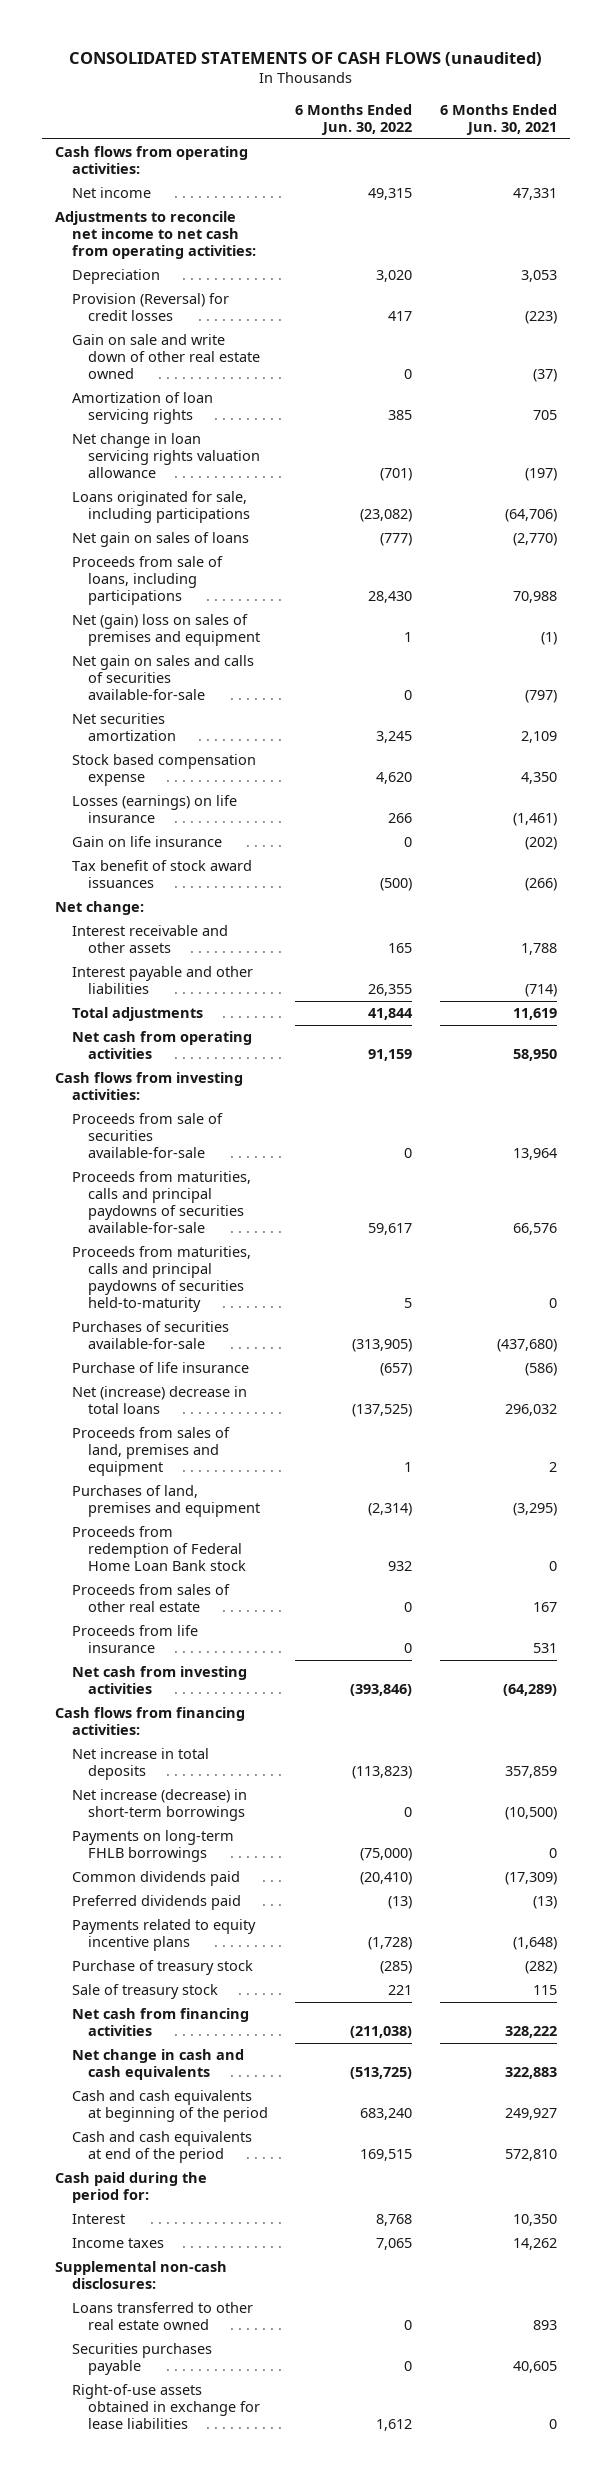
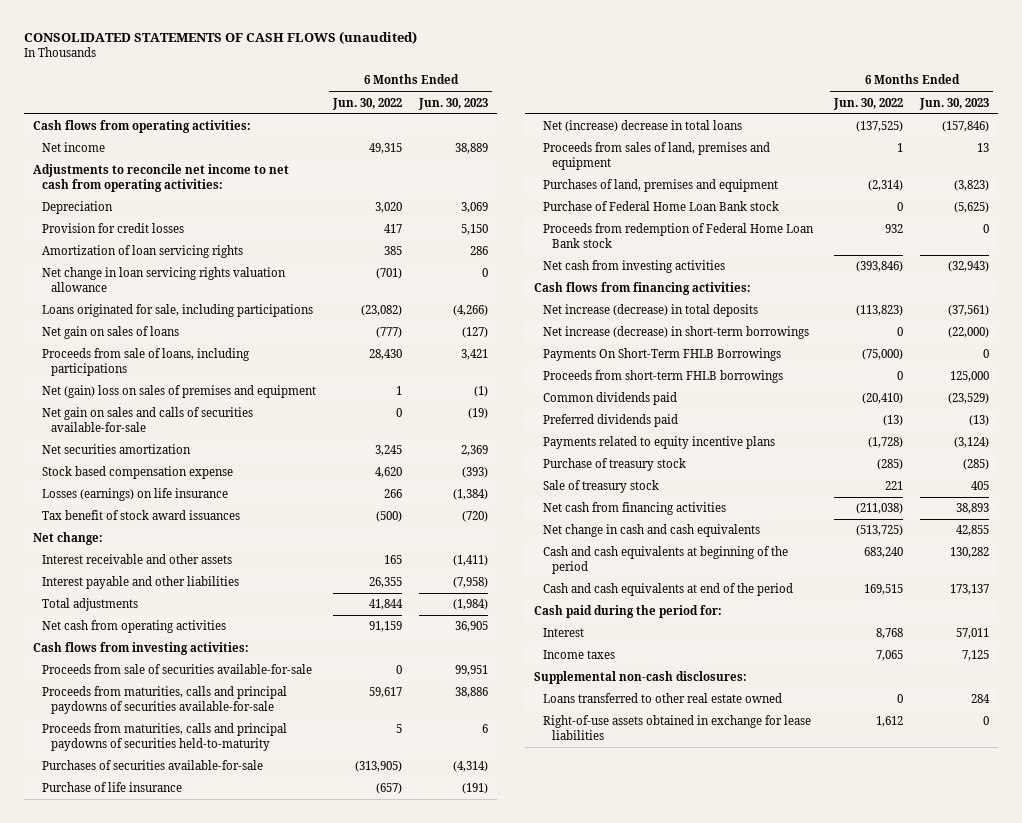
[439,103,557,135] 6 Months Ended Jun. 30, 2021 -> none
none -> [418,97,489,110] Jun. 30, 2023
[71,334,260,380] Gain on sale and write down of other real estate owned -> none
[71,293,229,322] Provision (Reversal) for credit losses -> [41,223,184,234] Provision for credit losses
[71,836,222,848] Gain on life insurance -> none
none -> [542,201,779,212] Purchase of Federal Home Loan Bank stock
[71,1584,230,1613] Proceeds from sales of other real estate -> none
[71,1625,198,1654] Proceeds from life insurance -> none
[71,1748,209,1781] Net increase in total deposits -> [542,304,758,318] Net increase (decrease) in total deposits
none -> [542,348,781,362] Payments On Short-Term FHLB Borrowings
[71,1830,234,1863] Payments on long-term FHLB borrowings -> [542,370,783,384] Proceeds from short-term FHLB borrowings
[360,1848,413,1862] (75,000) -> [897,371,904,381] 0
[71,2343,212,2376] Securities purchases payable -> none

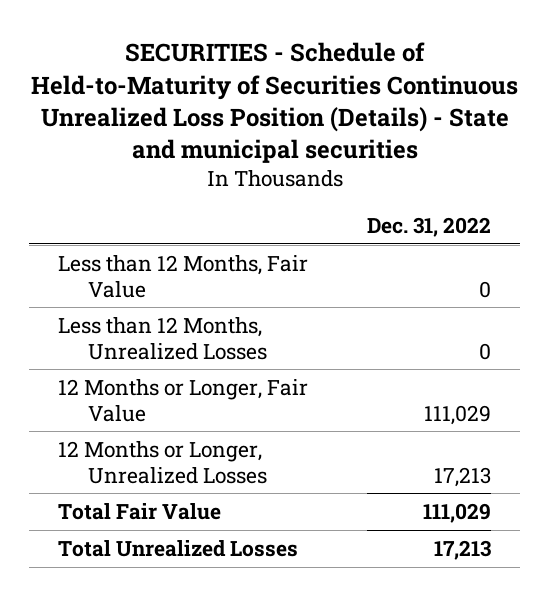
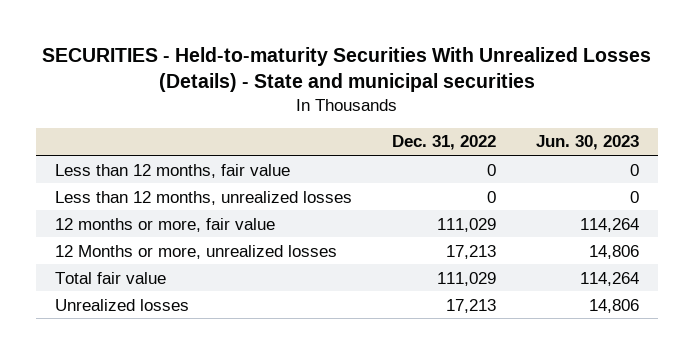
[30,42,518,164] SECURITIES - Schedule of Held-to-Maturity of Securities Continuous Unrealized Loss Position (Details) - State and municipal securities -> [41,46,651,93] SECURITIES - Held-to-maturity Securities With Unrealized Losses (Details) - State and municipal securities
none -> [535,135,639,151] Jun. 30, 2023
[58,254,309,298] Less than 12 Months, Fair Value -> [55,163,291,178] Less than 12 months, fair value
[58,316,268,360] Less than 12 Months, Unrealized Losses -> [55,190,353,205] Less than 12 months, unrealized losses
[58,378,309,422] 12 Months or Longer, Fair Value -> [55,217,276,232] 12 months or more, fair value
[58,440,268,484] 12 Months or Longer, Unrealized Losses -> [55,244,338,259] 12 Months or more, unrealized losses
[58,502,222,520] Total Fair Value -> [55,271,167,284] Total fair value
[58,539,299,557] Total Unrealized Losses -> [55,298,190,311] Unrealized losses

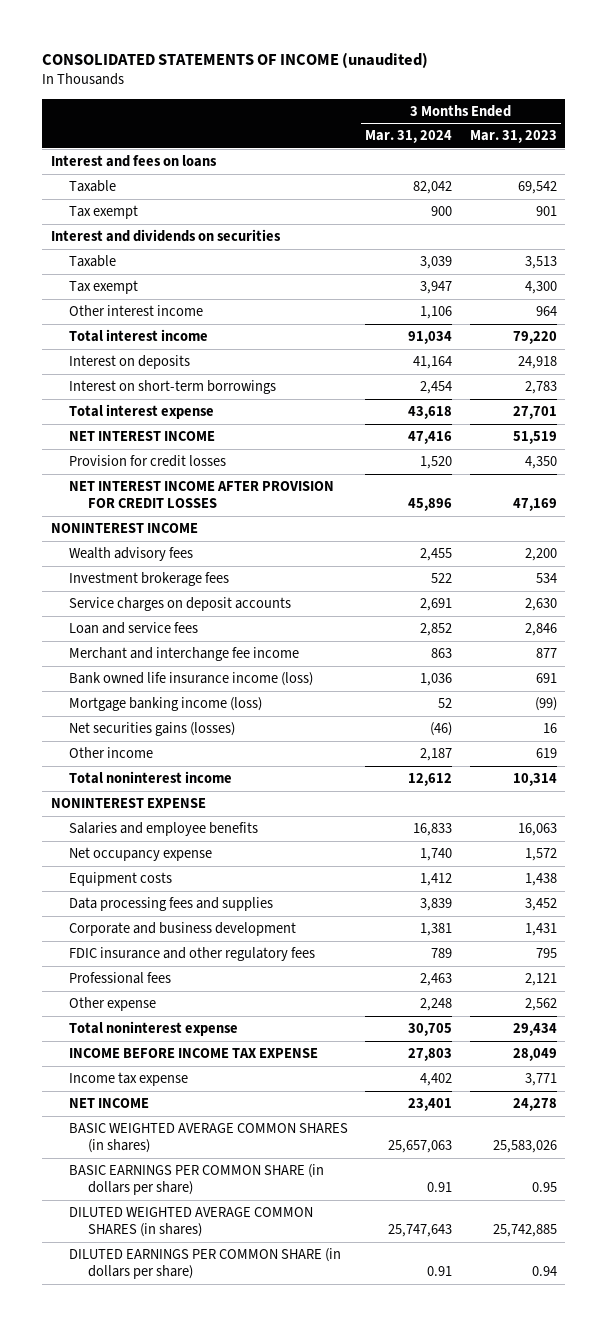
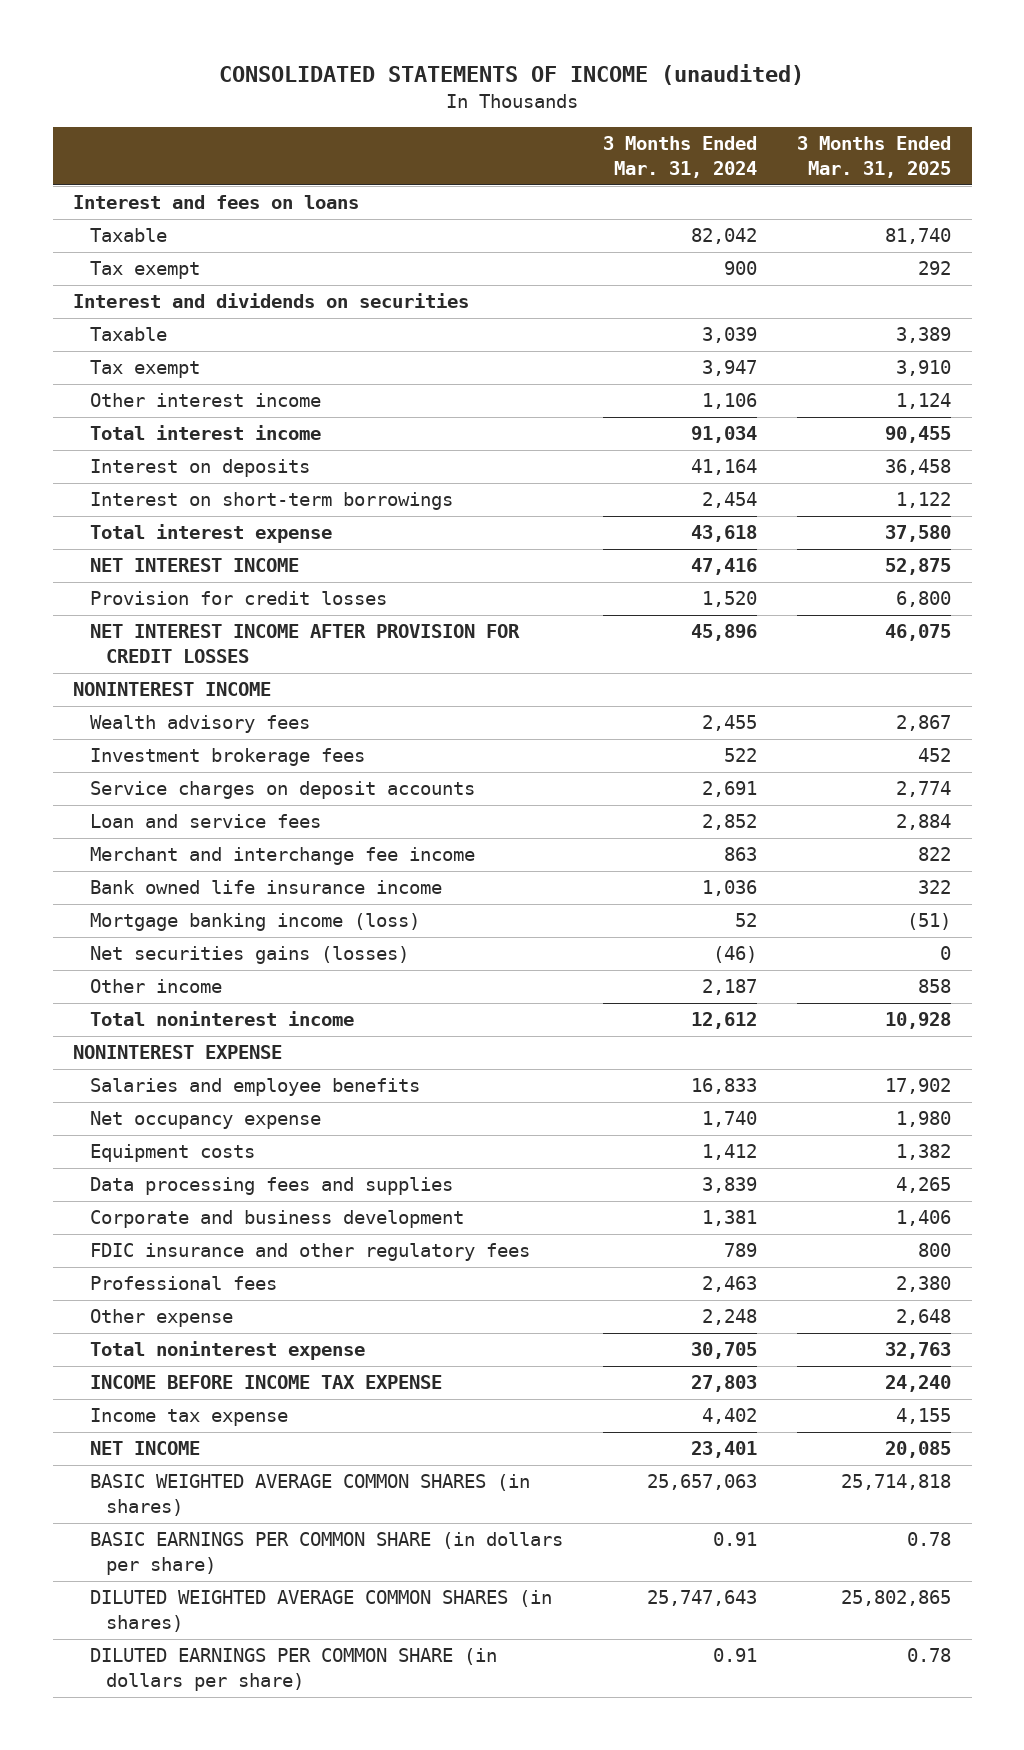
[469,130,557,144] Mar. 31, 2023 -> none
none -> [797,136,952,179] 3 Months Ended Mar. 31, 2025
[69,672,314,687] Bank owned life insurance income (loss) -> [89,880,442,895] Bank owned life insurance income

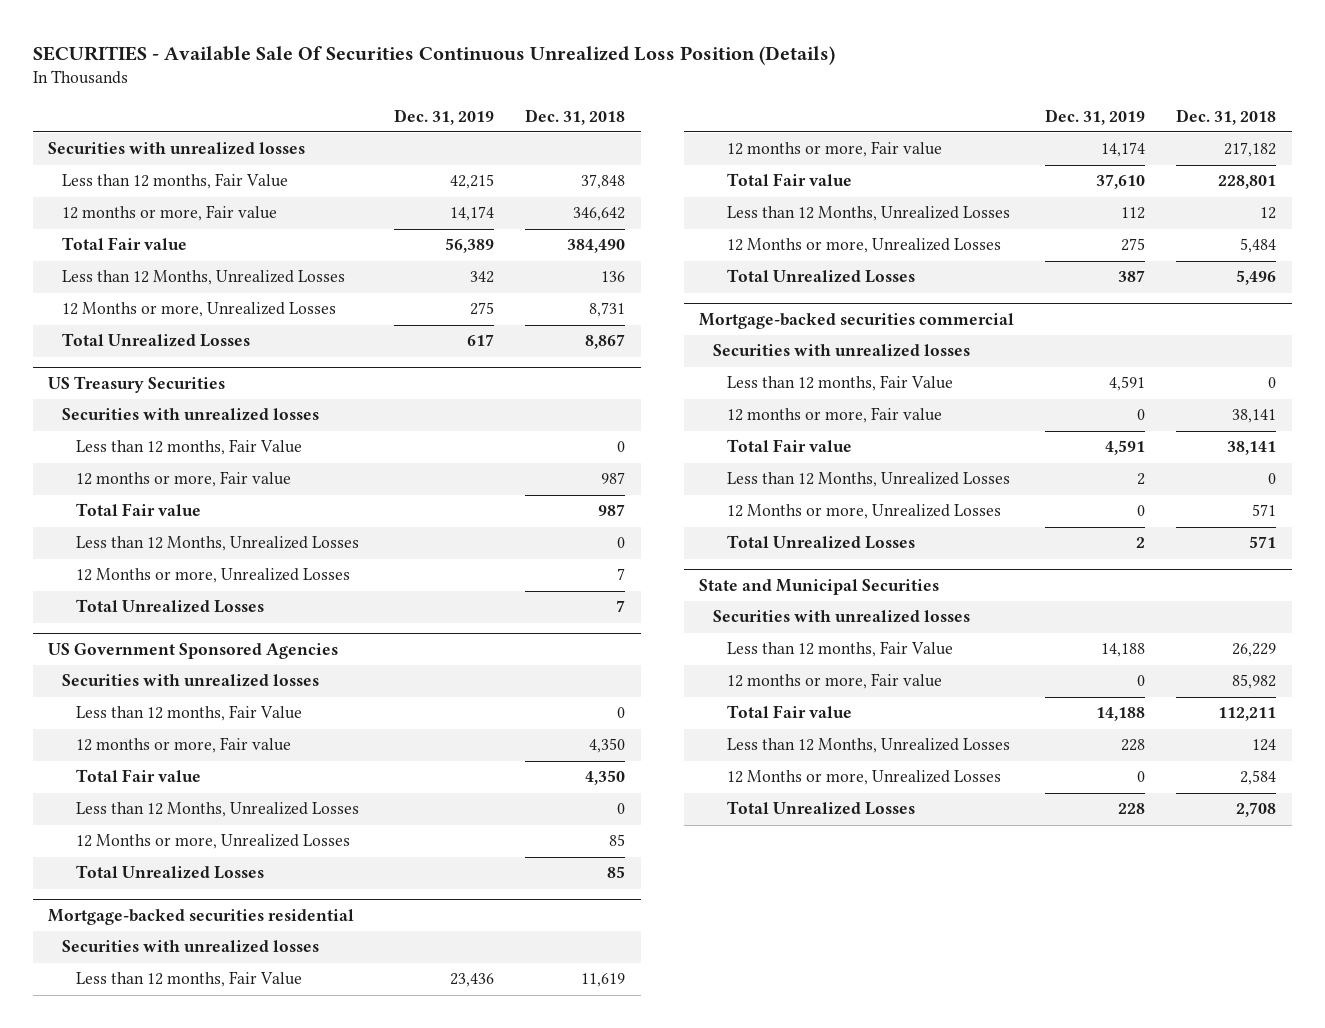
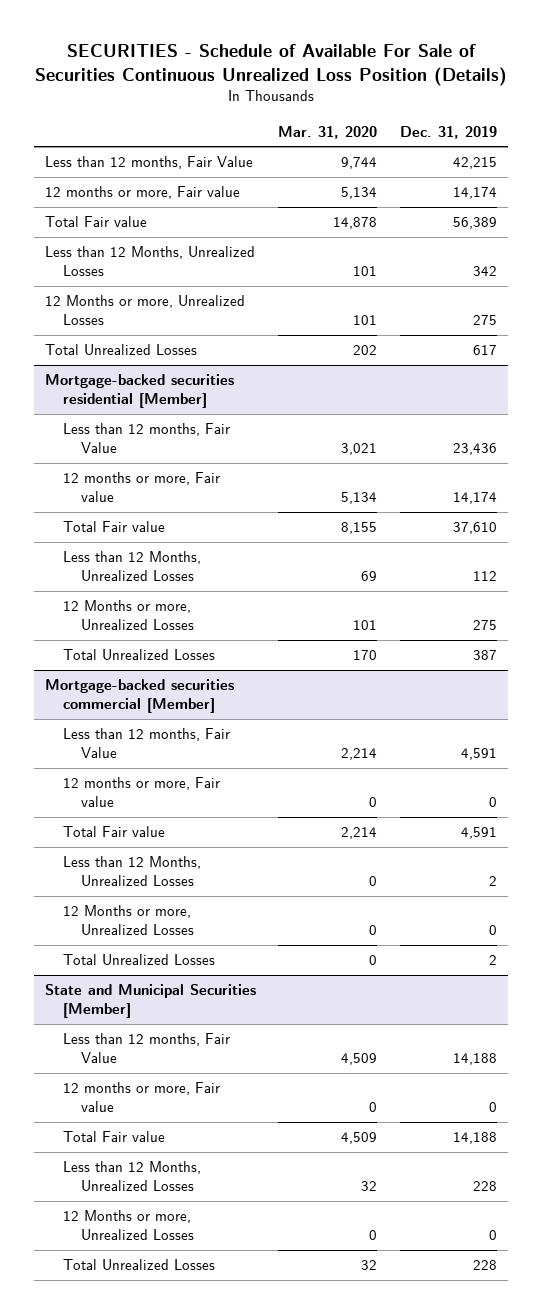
[32,45,835,65] SECURITIES - Available Sale Of Securities Continuous Unrealized Loss Position (Details) -> [34,44,507,86] SECURITIES - Schedule of Available For Sale of Securities Continuous Unrealized Loss Position (Details)
[525,108,626,125] Dec. 31, 2018 -> none
none -> [278,125,378,139] Mar. 31, 2020
[48,142,306,156] Securities with unrealized losses -> none
[48,375,226,393] US Treasury Securities -> none
[62,408,320,422] Securities with unrealized losses -> none
[75,439,302,456] Less than 12 months, Fair Value -> none
[75,471,291,488] 12 months or more, Fair value -> none
[75,503,201,517] Total Fair value -> none
[75,536,359,552] Less than 12 Months, Unrealized Losses -> none
[75,568,350,584] 12 Months or more, Unrealized Losses -> none
[75,599,264,614] Total Unrealized Losses -> none
[48,642,339,659] US Government Sponsored Agencies -> none
[62,674,320,688] Securities with unrealized losses -> none
[75,705,302,722] Less than 12 months, Fair Value -> none
[75,737,291,754] 12 months or more, Fair value -> none
[75,769,201,783] Total Fair value -> none
[75,802,359,818] Less than 12 Months, Unrealized Losses -> none
[75,834,350,850] 12 Months or more, Unrealized Losses -> none
[75,865,264,880] Total Unrealized Losses -> none
[62,940,320,954] Securities with unrealized losses -> none
[48,908,355,925] Mortgage-backed securities residential -> [45,374,235,409] Mortgage-backed securities residential [Member]
[713,344,971,358] Securities with unrealized losses -> none
[699,312,1015,329] Mortgage-backed securities commercial -> [45,679,235,714] Mortgage-backed securities commercial [Member]
[713,610,971,624] Securities with unrealized losses -> none
[699,578,940,595] State and Municipal Securities -> [45,984,257,1019] State and Municipal Securities [Member]

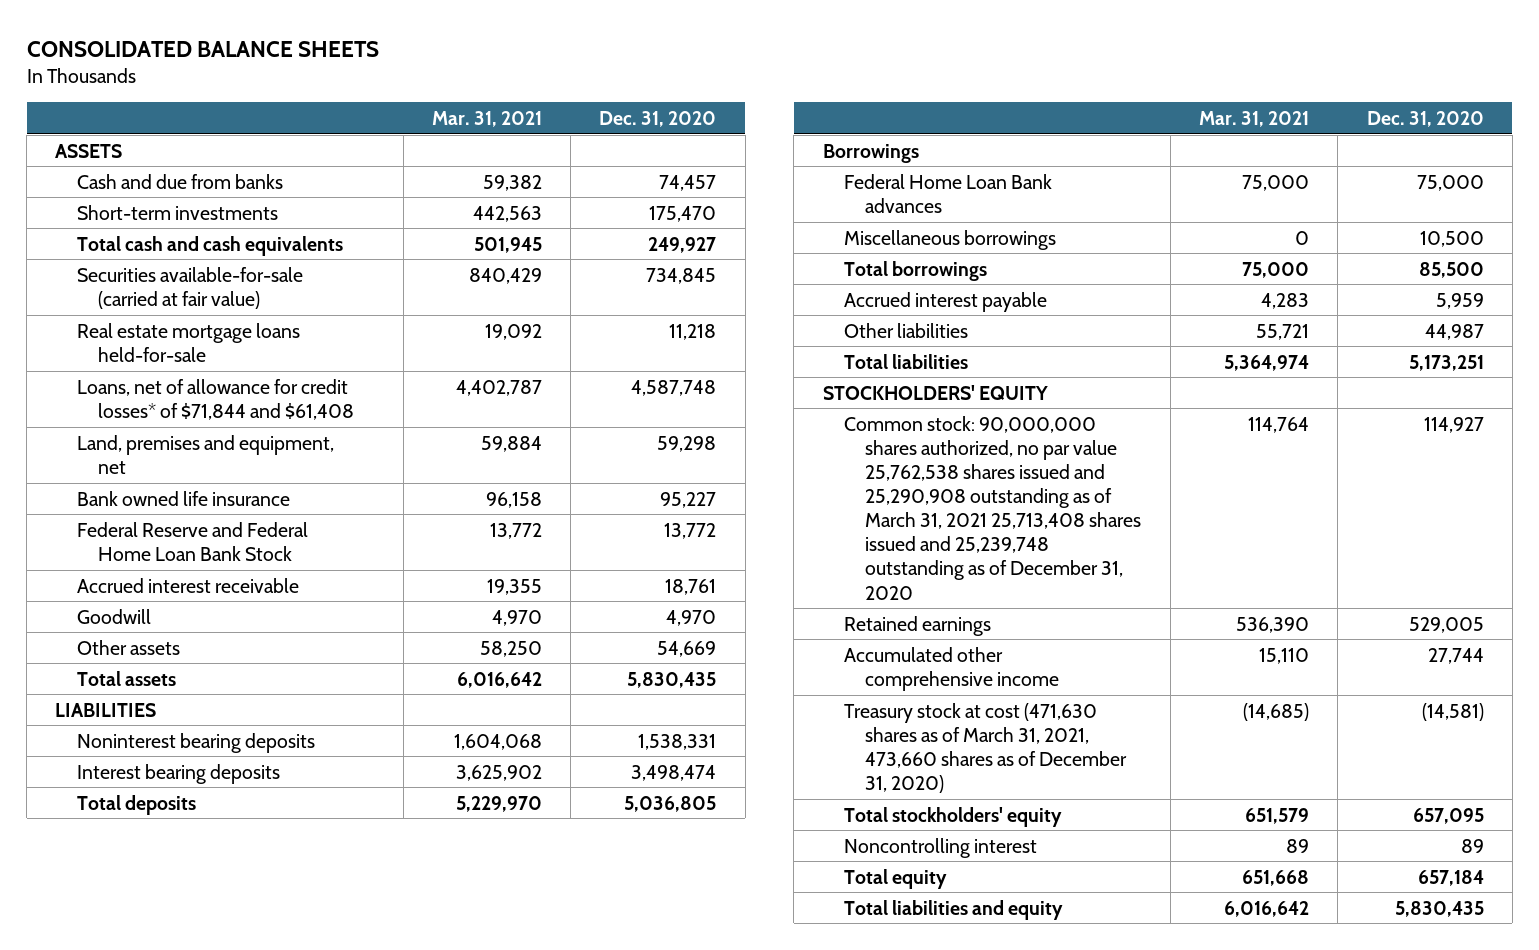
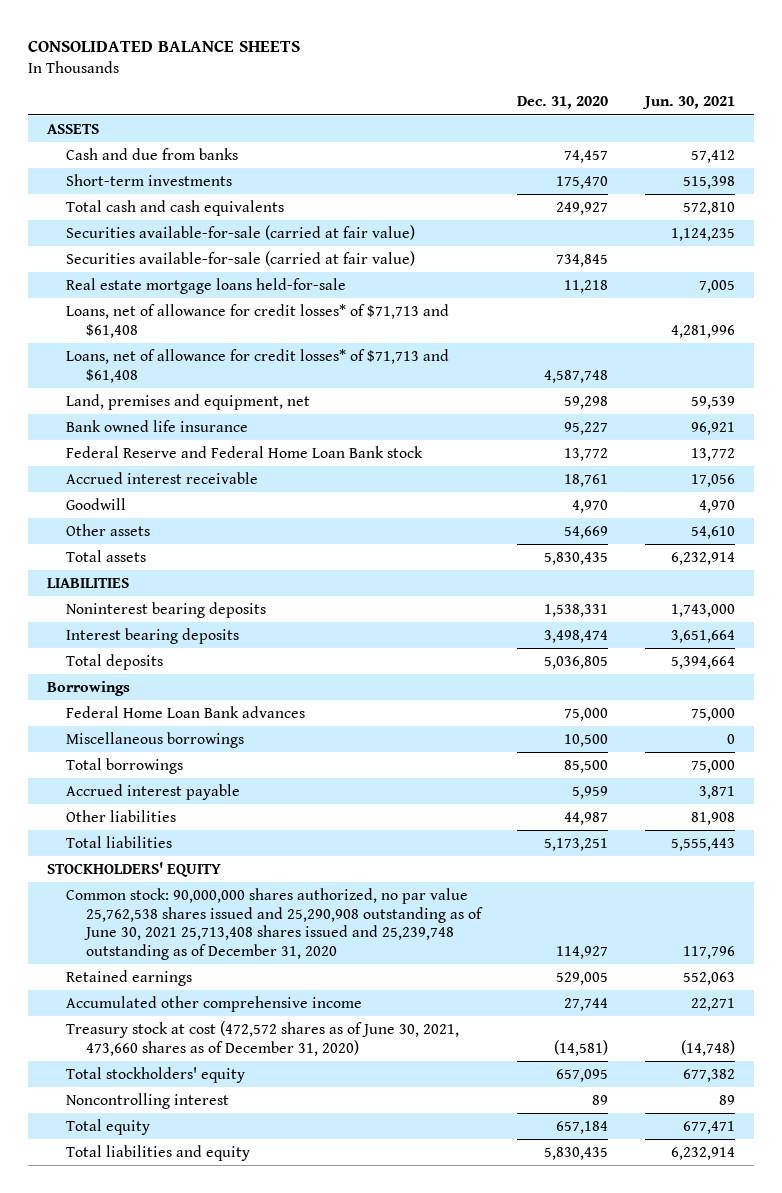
[431,110,542,127] Mar. 31, 2021 -> none
none -> [642,96,736,110] Jun. 30, 2021
none -> [66,224,416,240] Securities available-for-sale (carried at fair value)
none -> [66,303,450,338] Loans, net of allowance for credit losses* of $71,713 and $61,408
[76,378,355,420] Loans, net of allowance for credit losses* of $71,844 and $61,408 -> [66,348,450,383] Loans, net of allowance for credit losses* of $71,713 and $61,408
[76,521,308,561] Federal Reserve and Federal Home Loan Bank Stock -> [66,445,424,458] Federal Reserve and Federal Home Loan Bank stock
[843,415,1142,600] Common stock: 90,000,000 shares authorized, no par value 25,762,538 shares issued and 25,290,908 outstanding as of March 31, 2021 25,713,408 shares issued and 25,239,748 outstanding as of December 31, 2020 -> [66,887,483,960] Common stock: 90,000,000 shares authorized, no par value 25,762,538 shares issued and 25,290,908 outstanding as of June 30, 2021 25,713,408 shares issued and 25,239,748 outstanding as of December 31, 2020
[843,702,1128,793] Treasury stock at cost (471,630 shares as of March 31, 2021, 473,660 shares as of December 31, 2020) -> [66,1020,460,1056] Treasury stock at cost (472,572 shares as of June 30, 2021, 473,660 shares as of December 31, 2020)

